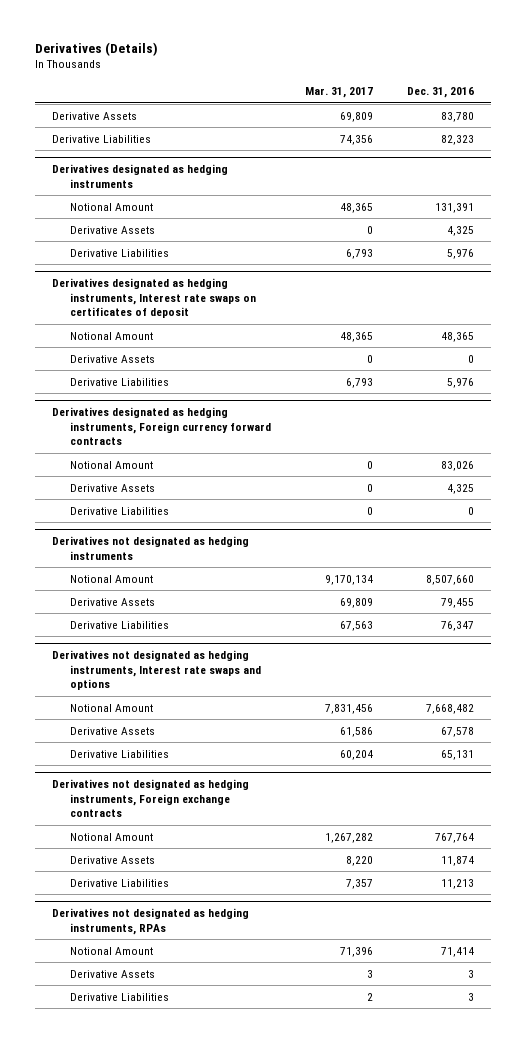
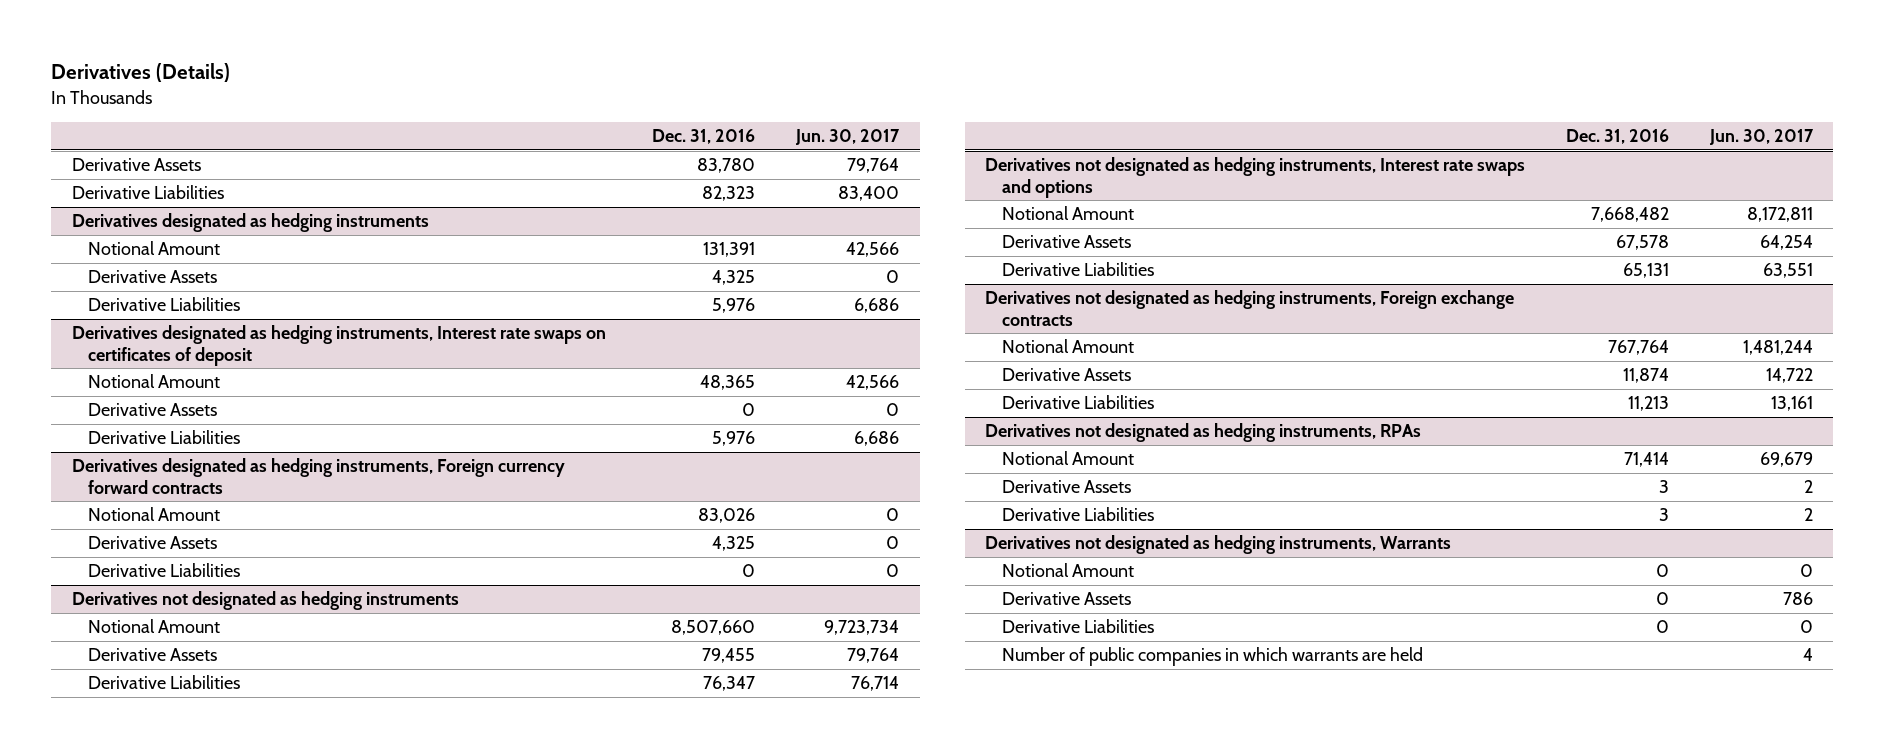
[304,87,373,99] Mar. 31, 2017 -> none
none -> [795,128,901,145] Jun. 30, 2017
none -> [985,535,1452,555] Derivatives not designated as hedging instruments, Warrants
none -> [1001,563,1134,578] Notional Amount
none -> [1001,592,1131,606] Derivative Assets
none -> [1001,619,1154,634] Derivative Liabilities
none -> [1001,647,1423,667] Number of public companies in which warrants are held

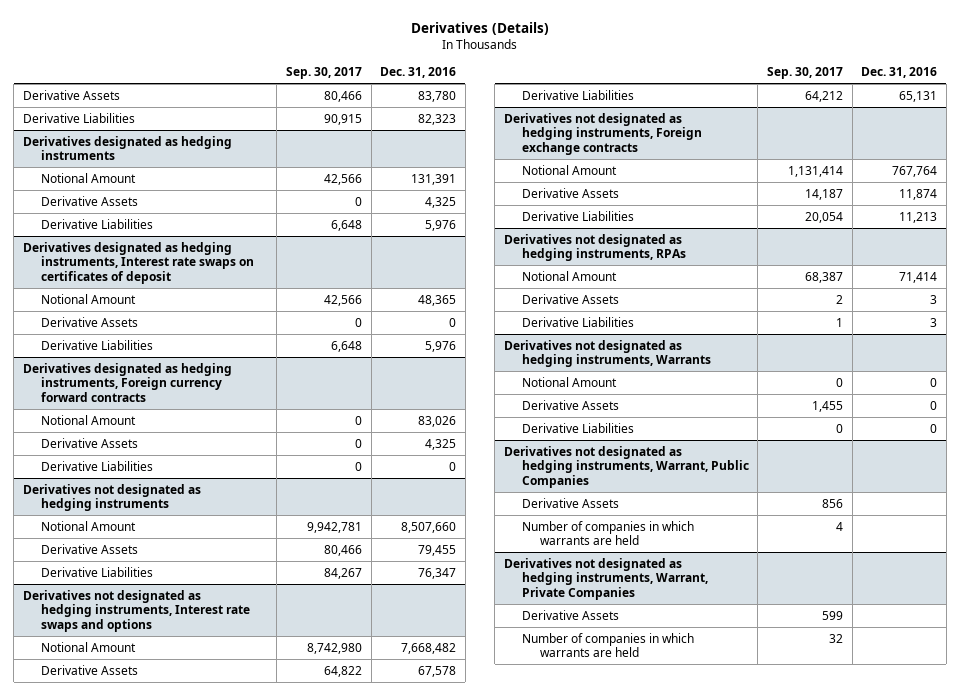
[795,128,901,145] Jun. 30, 2017 -> none
none -> [285,67,362,80] Sep. 30, 2017
none -> [504,445,749,488] Derivatives not designated as hedging instruments, Warrant, Public Companies
none -> [521,497,619,508] Derivative Assets
[1001,647,1423,667] Number of public companies in which warrants are held -> [521,520,694,546] Number of companies in which warrants are held
none -> [504,557,708,600] Derivatives not designated as hedging instruments, Warrant, Private Companies
none -> [521,609,619,620] Derivative Assets
none -> [521,632,694,658] Number of companies in which warrants are held

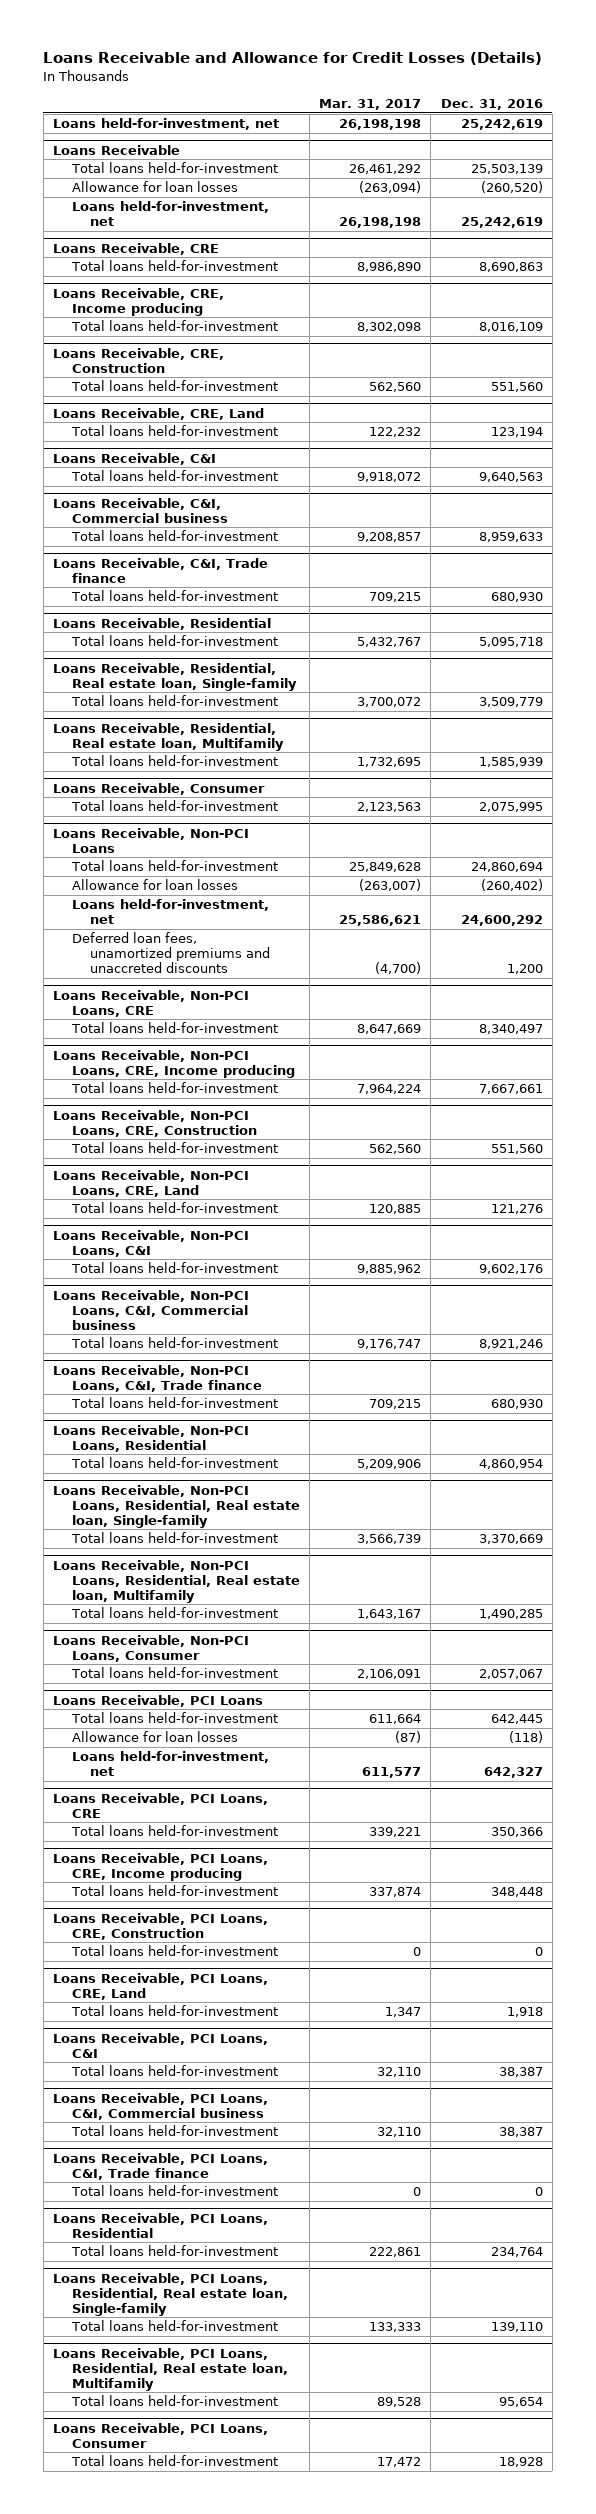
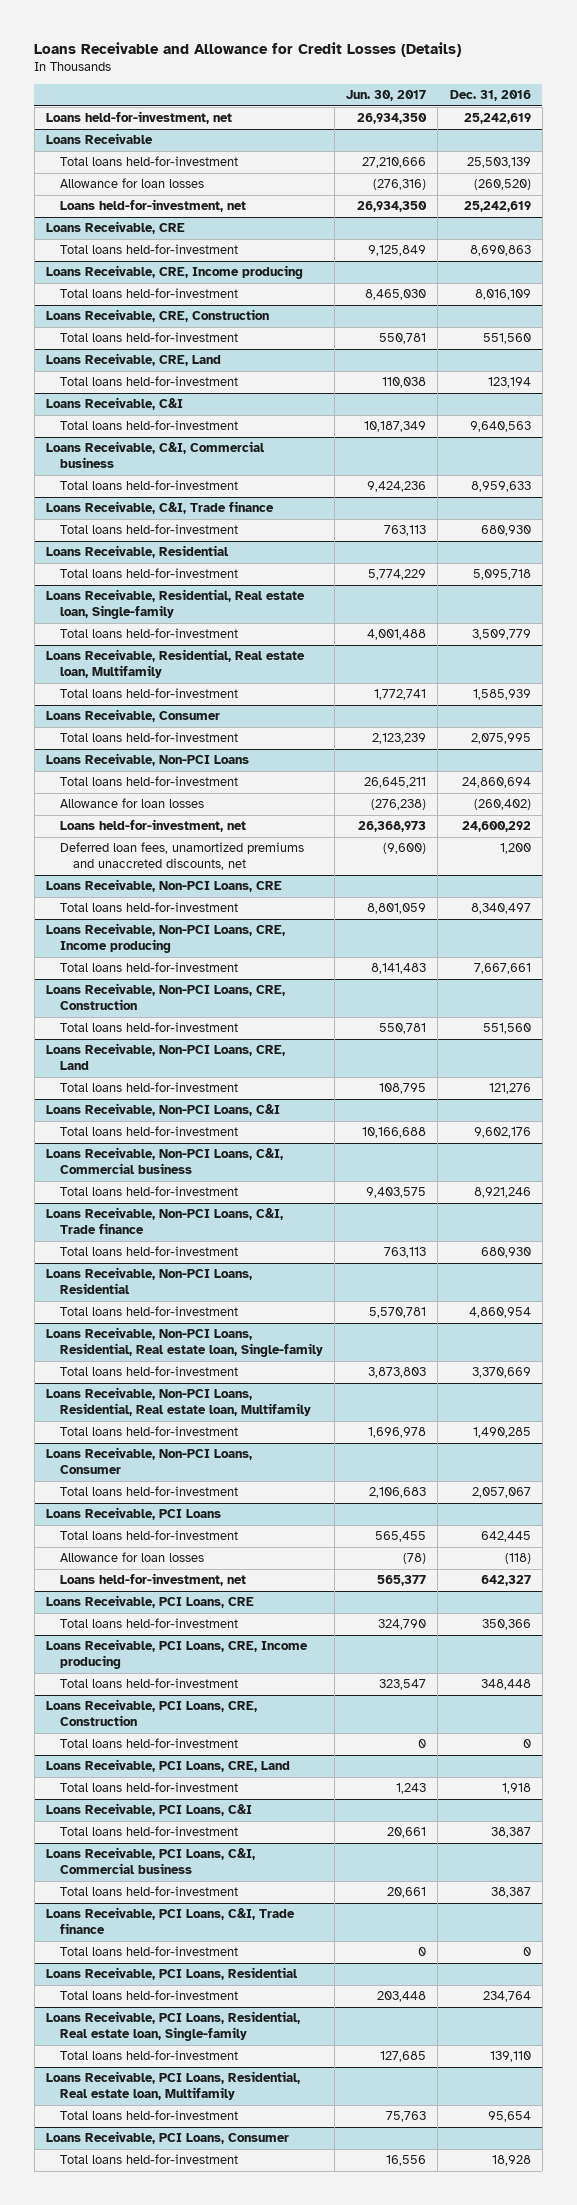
[319,99,422,111] Mar. 31, 2017 -> none
none -> [346,90,427,102] Jun. 30, 2017
[71,932,271,974] Deferred loan fees, unamortized premiums and unaccreted discounts -> [59,842,304,871] Deferred loan fees, unamortized premiums and unaccreted discounts, net

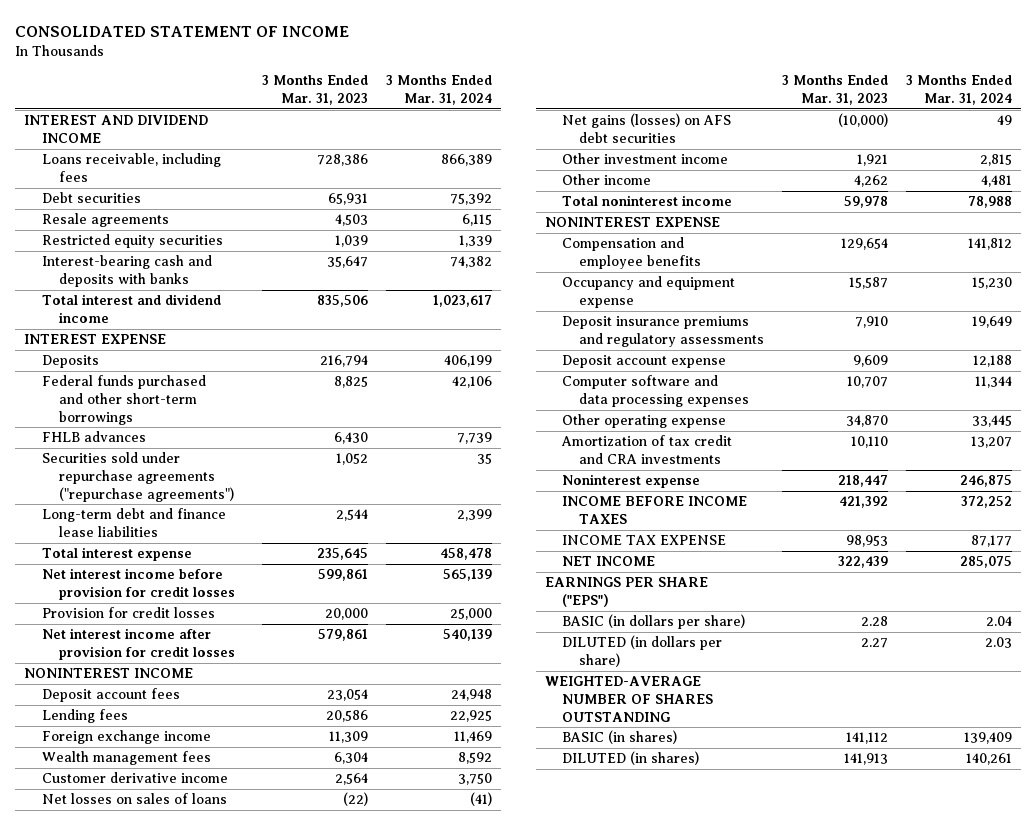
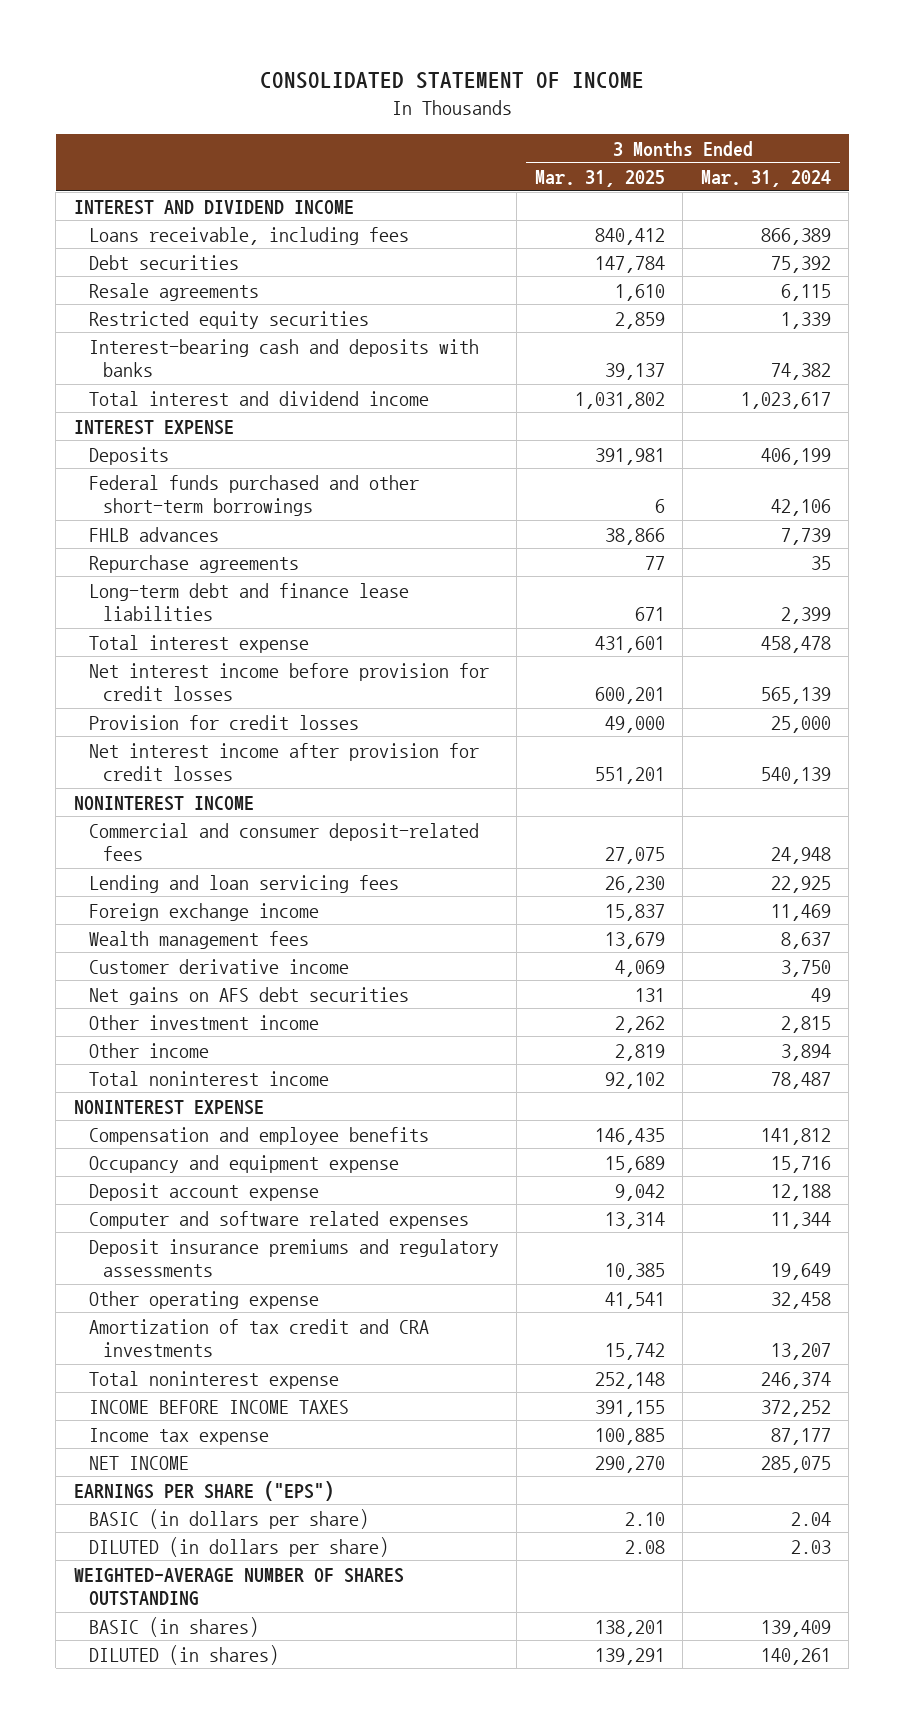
[261,75,368,105] 3 Months Ended Mar. 31, 2023 -> none
none -> [534,170,665,188] Mar. 31, 2025
[41,452,235,502] Securities sold under repurchase agreements ("repurchase agreements") -> [88,554,299,573] Repurchase agreements
[41,688,180,703] Deposit account fees -> [88,822,479,861] Commercial and consumer deposit-related fees
[41,709,128,724] Lending fees -> [88,874,399,893] Lending and loan servicing fees
[457,752,492,765] 8,592 -> [780,931,831,949] 8,637
[41,793,227,805] Net losses on sales of loans -> none
[561,113,731,144] Net gains (losses) on AFS debt securities -> [88,986,409,1005] Net gains on AFS debt securities
[980,175,1012,188] 4,481 -> [780,1043,831,1061] 3,894
[967,196,1012,209] 78,988 -> [770,1071,831,1089] 78,487
[971,277,1012,290] 15,230 -> [770,1155,831,1173] 15,716
[561,375,750,408] Computer software and data processing expenses -> [88,1210,469,1229] Computer and software related expenses
[561,316,765,348] Deposit insurance premiums and regulatory assessments -> [88,1238,499,1277] Deposit insurance premiums and regulatory assessments
[971,415,1012,428] 33,445 -> [770,1291,831,1309] 32,458
[561,474,700,489] Noninterest expense -> [88,1370,339,1389] Total noninterest expense
[959,475,1012,488] 246,875 -> [760,1371,831,1389] 246,374
[561,535,726,546] INCOME TAX EXPENSE -> [88,1427,269,1445] Income tax expense

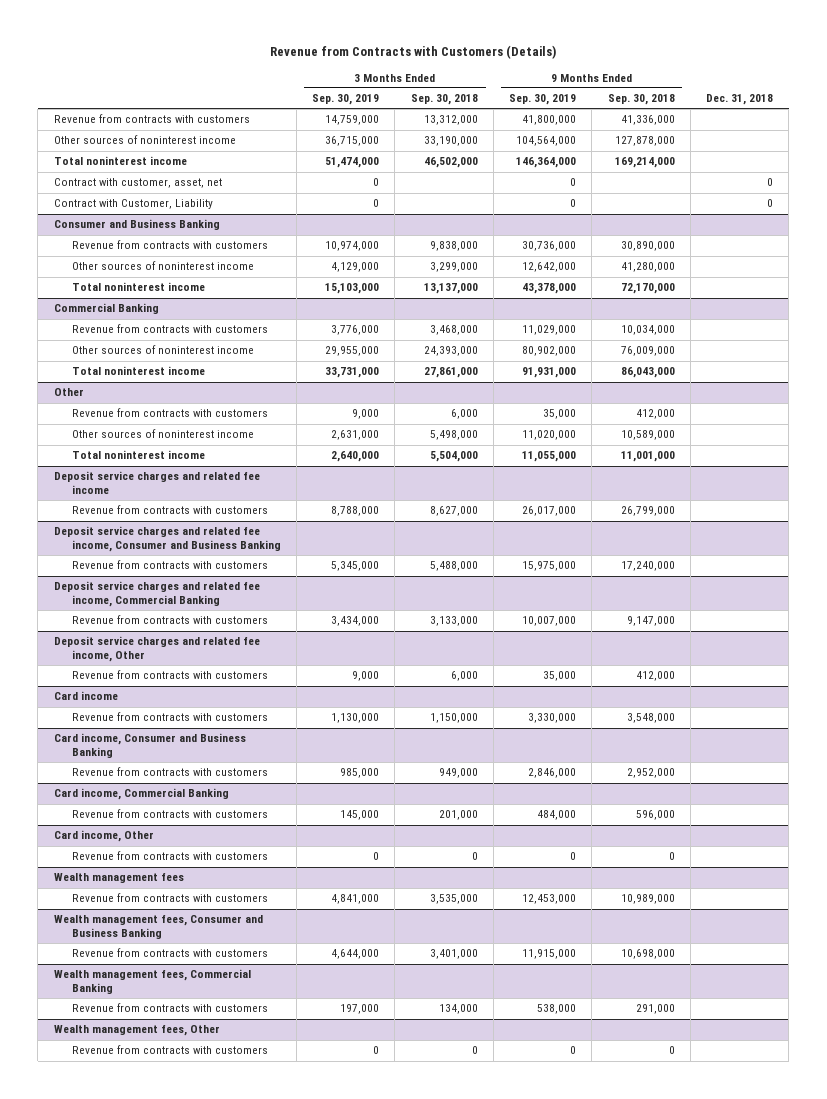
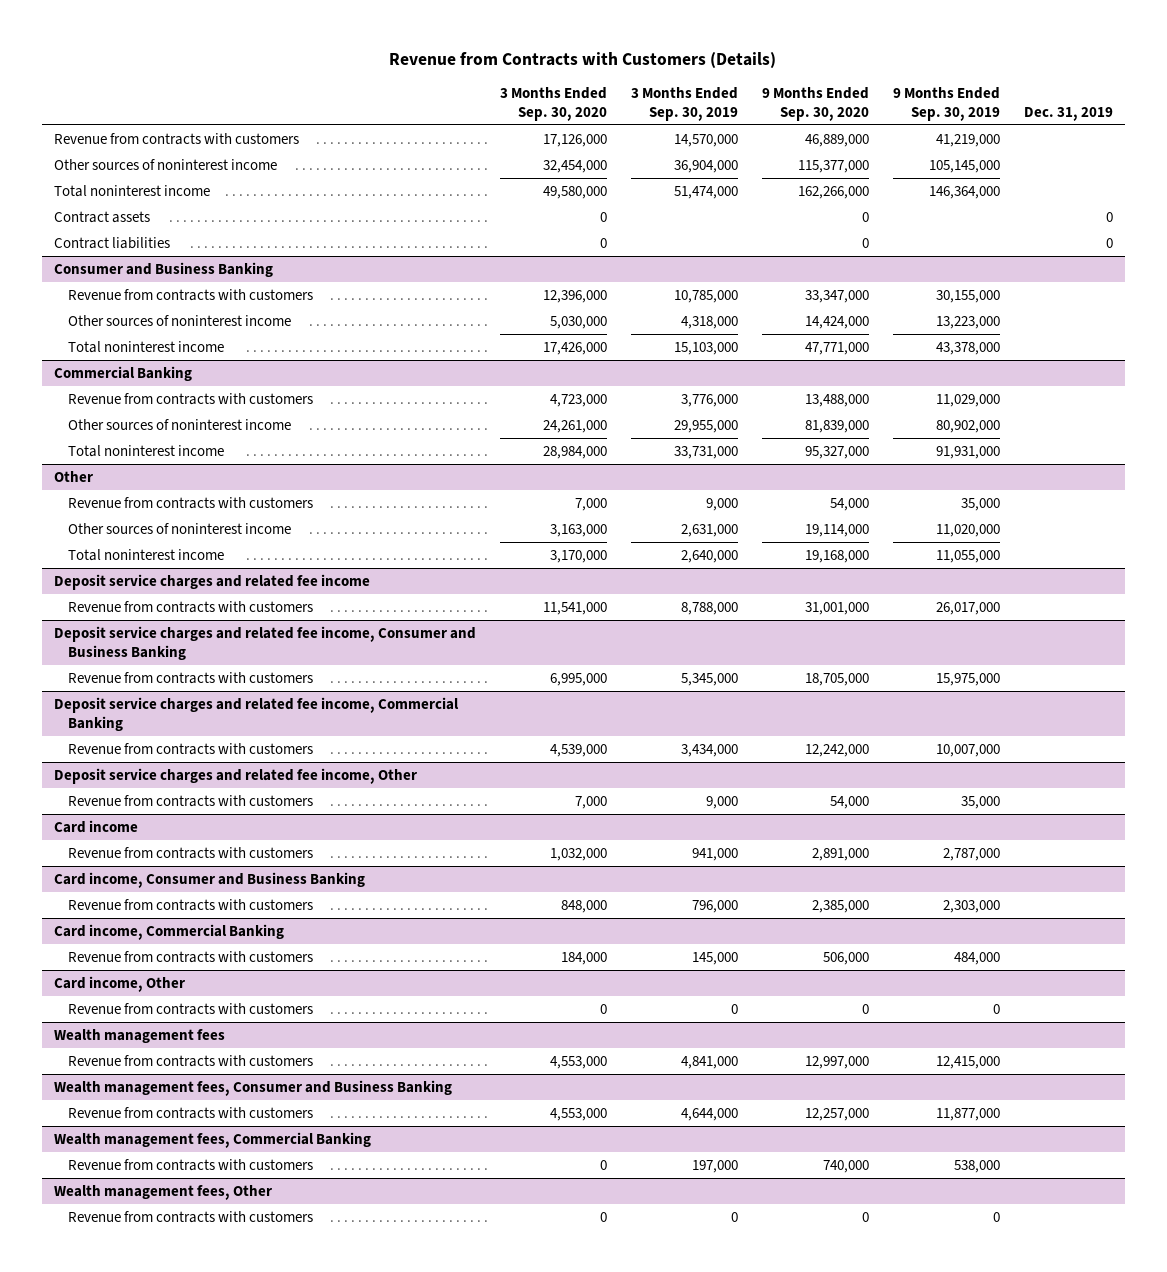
[410,94,478,106] Sep. 30, 2018 -> none
[607,94,675,106] Sep. 30, 2018 -> none
[706,94,774,106] Dec. 31, 2018 -> none
none -> [499,87,607,121] 3 Months Ended Sep. 30, 2020
none -> [762,87,870,121] 9 Months Ended Sep. 30, 2020
none -> [1024,106,1114,121] Dec. 31, 2019
[325,115,380,126] 14,759,000 -> [673,134,738,148] 14,570,000
[522,115,577,126] 41,800,000 -> [936,134,1001,148] 41,219,000
[325,136,380,147] 36,715,000 -> [673,160,738,174] 36,904,000
[516,136,577,147] 104,564,000 -> [929,160,1001,174] 105,145,000
[53,178,222,189] Contract with customer, asset, net -> none
[53,199,213,210] Contract with Customer, Liability -> none
none -> [53,211,150,224] Contract assets
none -> [53,237,170,250] Contract liabilities
[325,241,380,252] 10,974,000 -> [673,290,738,304] 10,785,000
[522,241,577,252] 30,736,000 -> [936,290,1001,304] 30,155,000
[331,262,380,273] 4,129,000 -> [680,316,738,330] 4,318,000
[522,262,577,273] 12,642,000 -> [936,316,1001,330] 13,223,000
[331,713,380,724] 1,130,000 -> [691,848,738,862] 941,000
[528,713,577,724] 3,330,000 -> [943,848,1001,862] 2,787,000
[340,768,380,779] 985,000 -> [691,900,738,914] 796,000
[528,768,577,779] 2,846,000 -> [943,900,1001,914] 2,303,000
[522,894,577,905] 12,453,000 -> [936,1056,1001,1070] 12,415,000
[522,949,577,960] 11,915,000 -> [936,1108,1001,1122] 11,877,000

